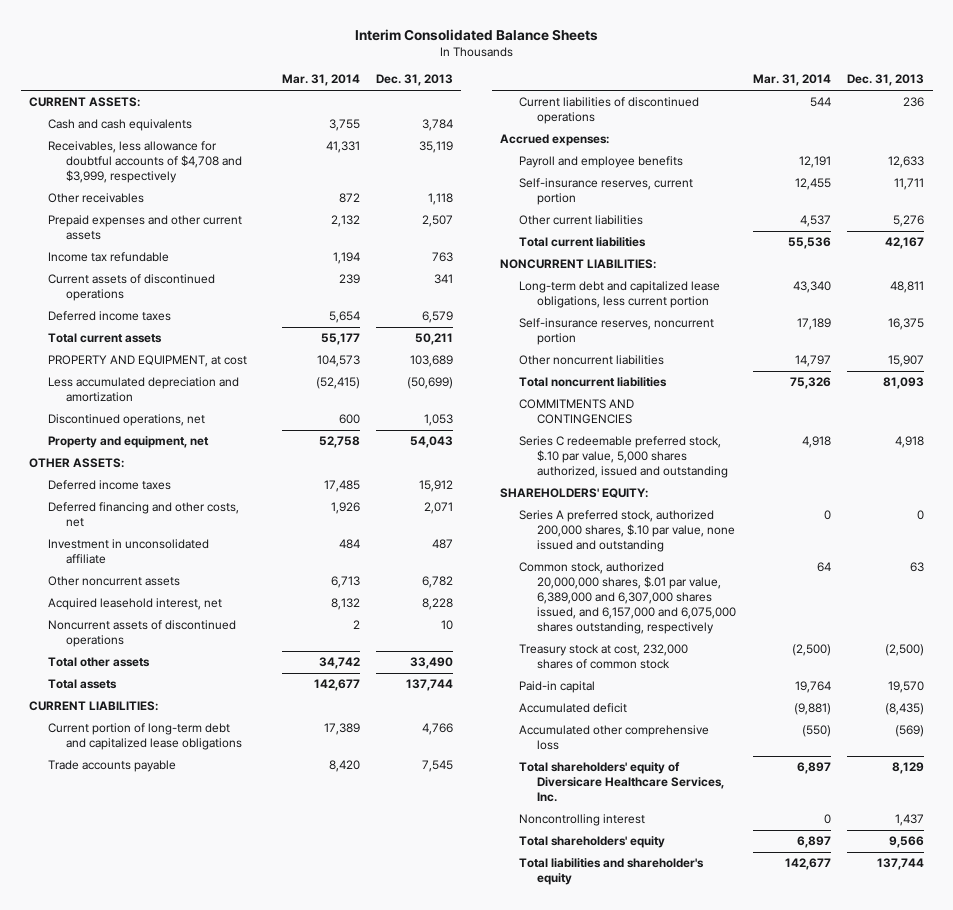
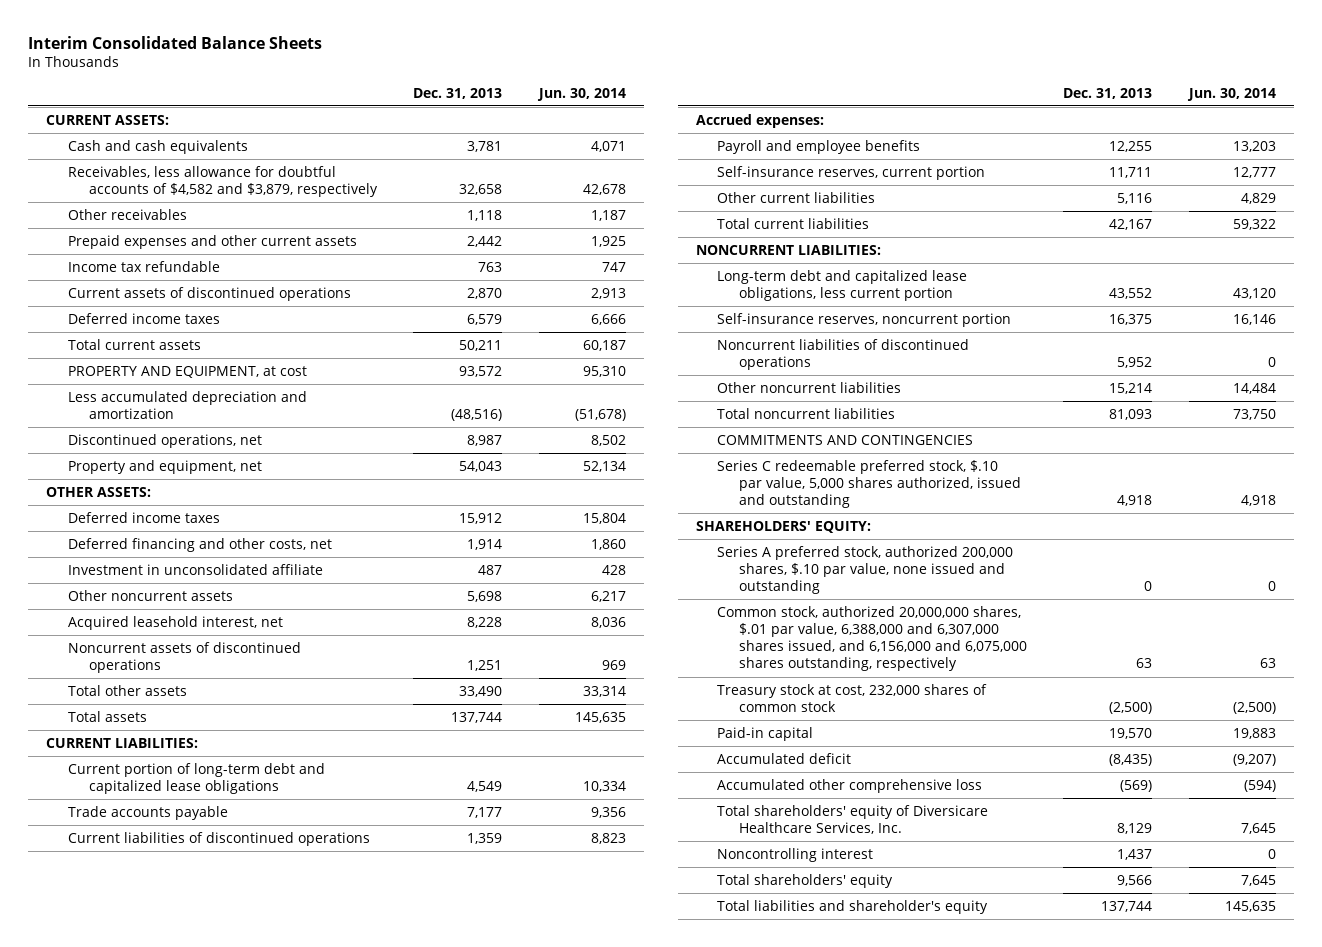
[281,74,360,87] Mar. 31, 2014 -> none
none -> [537,87,627,101] Jun. 30, 2014
[422,119,454,132] 3,784 -> [467,140,503,152] 3,781
[47,141,243,184] Receivables, less allowance for doubtful accounts of $4,708 and $3,999, respectively -> [67,165,378,197] Receivables, less allowance for doubtful accounts of $4,582 and $3,879, respectively
[419,141,454,154] 35,119 -> [459,183,503,195] 32,658
[422,215,454,228] 2,507 -> [467,235,503,247] 2,442
[434,274,454,285] 341 -> [467,287,503,299] 2,870
[410,355,454,368] 103,689 -> [459,365,503,377] 93,572
[407,377,454,390] (50,699) -> [451,408,503,421] (48,516)
[424,414,454,427] 1,053 -> [467,434,503,446] 8,987
[424,502,454,515] 2,071 -> [467,538,503,550] 1,914
[422,576,454,589] 6,782 -> [467,590,503,602] 5,698
[441,620,454,631] 10 -> [467,659,503,671] 1,251
[422,723,454,736] 4,766 -> [467,780,503,792] 4,549
[422,760,454,773] 7,545 -> [467,806,503,818] 7,177
[903,97,925,108] 236 -> [467,832,503,844] 1,359
[888,156,925,169] 12,633 -> [1109,140,1153,152] 12,255
[893,215,925,228] 5,276 -> [1117,192,1153,204] 5,116
[890,281,925,294] 48,811 -> [1109,287,1153,299] 43,552
none -> [717,338,970,370] Noncurrent liabilities of discontinued operations
[888,355,925,368] 15,907 -> [1109,382,1153,394] 15,214
[518,562,737,635] Common stock, authorized 20,000,000 shares, $.01 par value, 6,389,000 and 6,307,000 shares issued, and 6,157,000 and 6,075,000 shares outstanding, respectively -> [717,605,1027,672] Common stock, authorized 20,000,000 shares, $.01 par value, 6,388,000 and 6,307,000 shares issued, and 6,156,000 and 6,075,000 shares outstanding, respectively

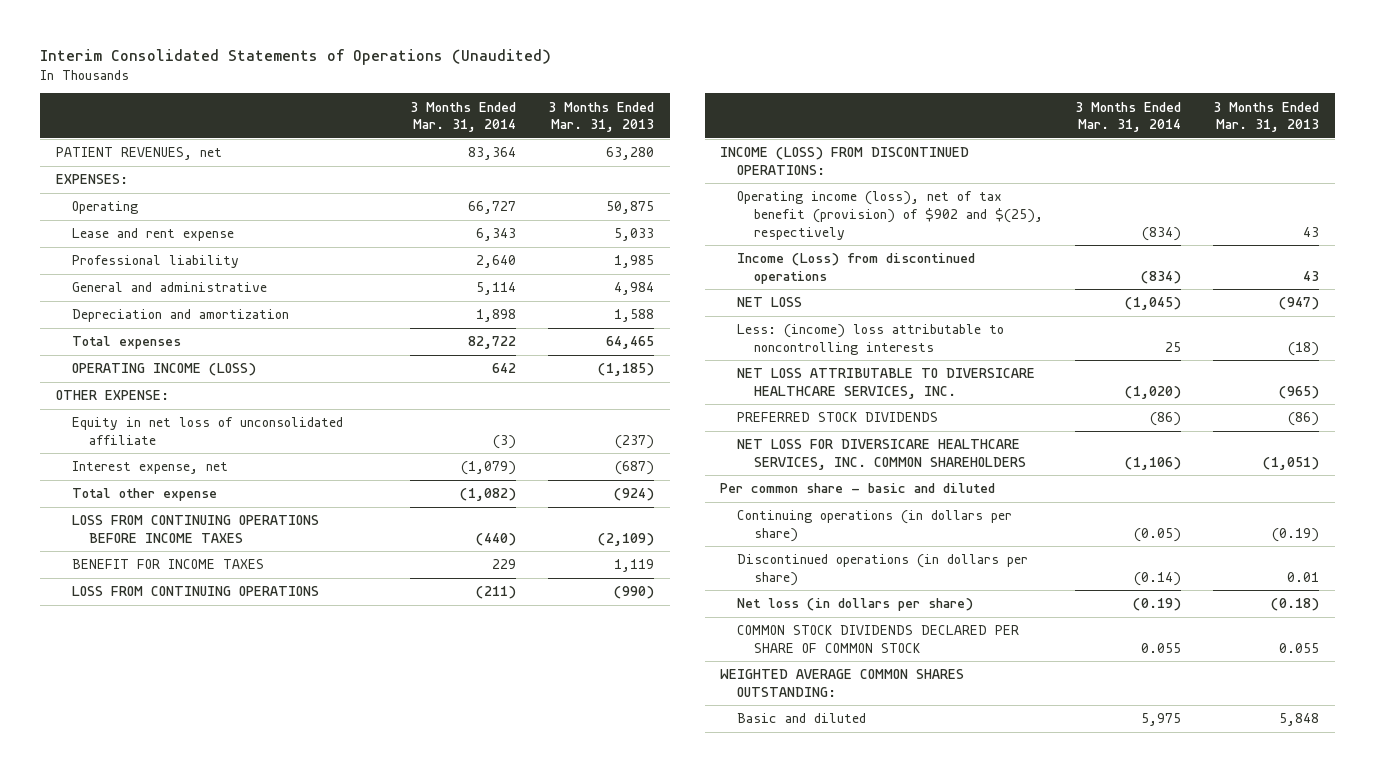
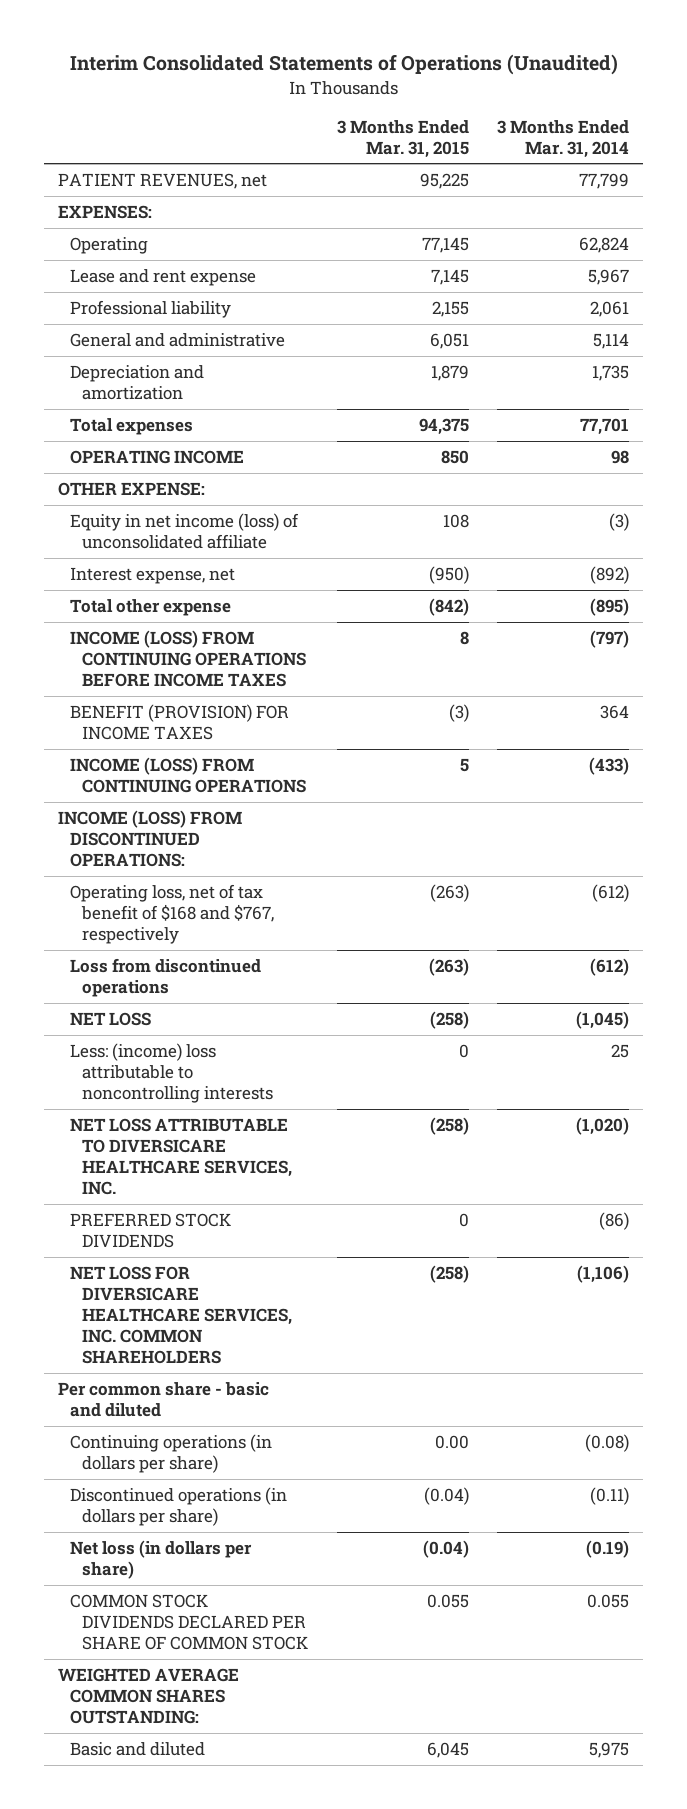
[548,101,655,133] 3 Months Ended Mar. 31, 2013 -> none
none -> [336,119,469,158] 3 Months Ended Mar. 31, 2015
[468,147,517,161] 83,364 -> [579,173,630,190] 77,799
[468,201,517,215] 66,727 -> [579,237,630,254] 62,824
[476,228,517,242] 6,343 -> [588,269,630,286] 5,967
[476,255,517,269] 2,640 -> [590,301,630,318] 2,061
[476,309,517,323] 1,898 -> [592,365,630,382] 1,735
[468,336,517,350] 82,722 -> [580,418,630,436] 77,701
[72,363,257,377] OPERATING INCOME (LOSS) -> [70,450,245,465] OPERATING INCOME
[492,363,517,374] 642 -> [611,450,630,465] 98
[72,417,344,445] Equity in net loss of unconsolidated affiliate -> [70,513,300,549] Equity in net income (loss) of unconsolidated affiliate
[461,461,517,476] (1,079) -> [590,566,630,585] (892)
[460,488,517,502] (1,082) -> [590,598,630,617] (895)
[72,515,320,543] LOSS FROM CONTINUING OPERATIONS BEFORE INCOME TAXES -> [70,630,307,687] INCOME (LOSS) FROM CONTINUING OPERATIONS BEFORE INCOME TAXES
[476,532,517,546] (440) -> [590,630,630,649] (797)
[72,559,265,570] BENEFIT FOR INCOME TAXES -> [70,704,290,740] BENEFIT (PROVISION) FOR INCOME TAXES
[492,559,517,570] 229 -> [600,705,630,720] 364
[72,586,320,597] LOSS FROM CONTINUING OPERATIONS -> [70,757,307,793] INCOME (LOSS) FROM CONTINUING OPERATIONS
[476,586,517,600] (211) -> [589,757,630,776] (433)
[737,191,1044,240] Operating income (loss), net of tax benefit (provision) of $902 and $(25), respectively -> [70,884,275,944] Operating loss, net of tax benefit of $168 and $767, respectively
[1142,226,1182,241] (834) -> [592,884,630,903] (612)
[737,253,976,284] Income (Loss) from discontinued operations -> [70,958,262,997] Loss from discontinued operations
[1141,270,1182,284] (834) -> [590,958,630,977] (612)
[1134,527,1182,542] (0.05) -> [585,1434,630,1453] (0.08)
[1134,571,1182,586] (0.14) -> [590,1487,630,1506] (0.11)

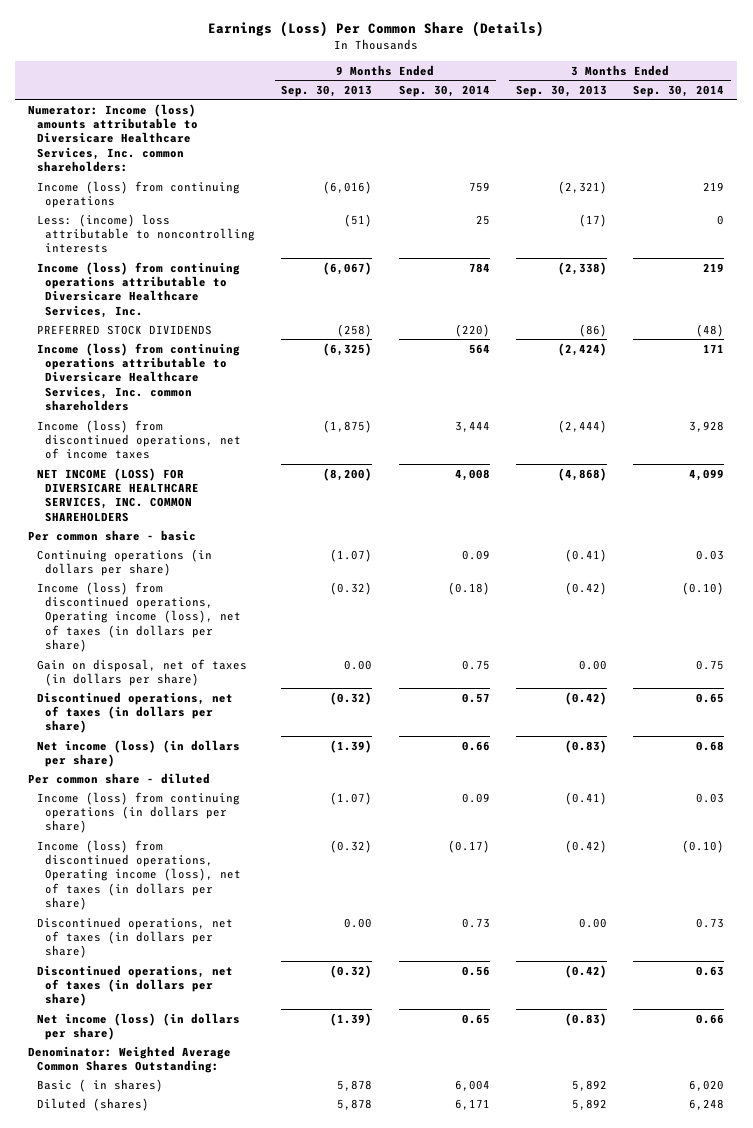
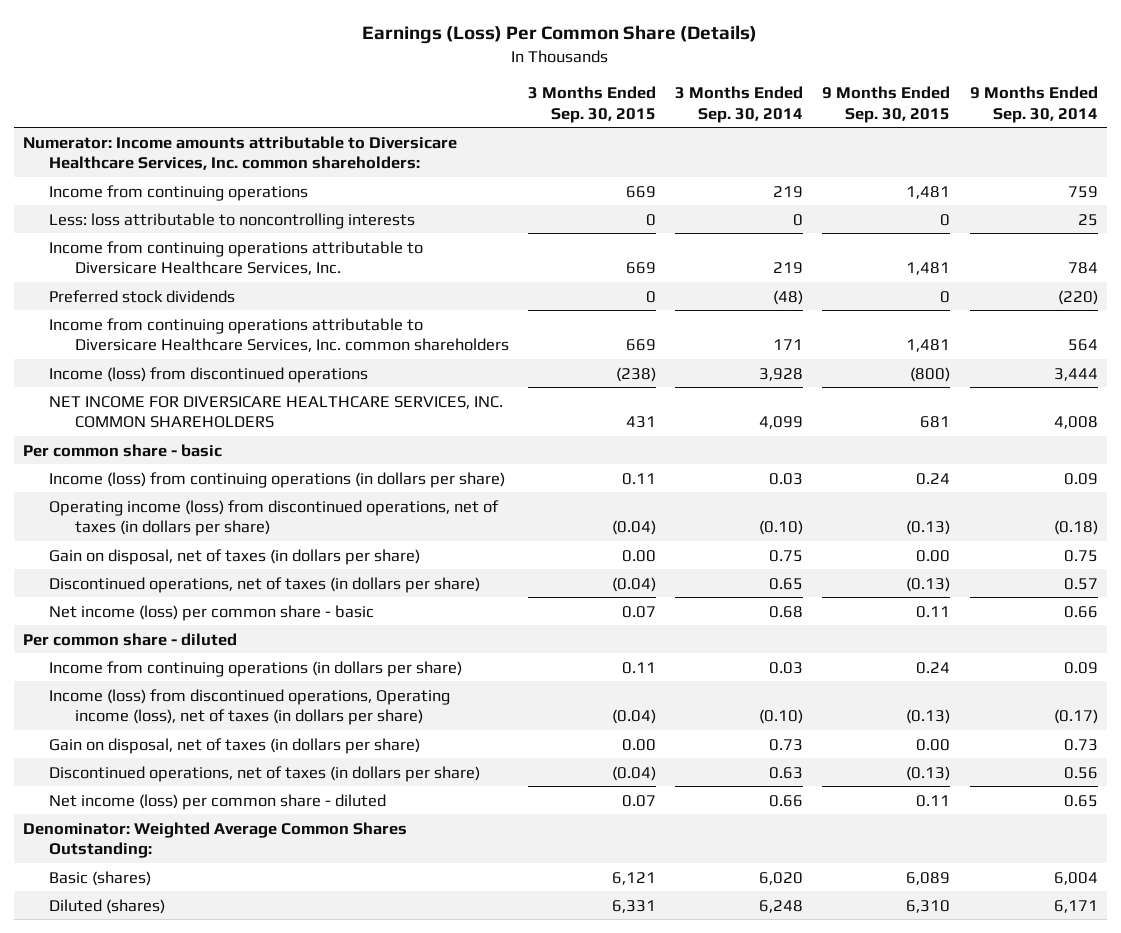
[281,84,373,97] Sep. 30, 2013 -> none
[515,84,607,97] Sep. 30, 2013 -> none
none -> [528,86,657,123] 3 Months Ended Sep. 30, 2015
none -> [822,86,951,123] 9 Months Ended Sep. 30, 2015
[28,103,198,173] Numerator: Income (loss) amounts attributable to Diversicare Healthcare Services, Inc. common shareholders: -> [23,135,458,171] Numerator: Income amounts attributable to Diversicare Healthcare Services, Inc. common shareholders:
[36,180,240,209] Income (loss) from continuing operations -> [49,184,309,201] Income from continuing operations
[36,213,255,254] Less: (income) loss attributable to noncontrolling interests -> [49,212,416,229] Less: loss attributable to noncontrolling interests
[36,261,240,318] Income (loss) from continuing operations attributable to Diversicare Healthcare Services, Inc. -> [49,240,424,276] Income from continuing operations attributable to Diversicare Healthcare Services, Inc.
[36,324,212,335] PREFERRED STOCK DIVIDENDS -> [49,289,236,303] Preferred stock dividends
[36,342,240,412] Income (loss) from continuing operations attributable to Diversicare Healthcare Services, Inc. common shareholders -> [49,317,510,353] Income from continuing operations attributable to Diversicare Healthcare Services, Inc. common shareholders
[36,419,241,460] Income (loss) from discontinued operations, net of income taxes -> [49,366,369,383] Income (loss) from discontinued operations
[36,467,199,522] NET INCOME (LOSS) FOR DIVERSICARE HEALTHCARE SERVICES, INC. COMMON SHAREHOLDERS -> [49,395,504,429] NET INCOME FOR DIVERSICARE HEALTHCARE SERVICES, INC. COMMON SHAREHOLDERS
[36,548,212,577] Continuing operations (in dollars per share) -> none
[36,791,240,834] Income (loss) from continuing operations (in dollars per share) -> [49,471,506,488] Income (loss) from continuing operations (in dollars per share)
[36,581,241,653] Income (loss) from discontinued operations, Operating income (loss), net of taxes (in dollars per share) -> [49,499,500,537] Operating income (loss) from discontinued operations, net of taxes (in dollars per share)
[36,739,240,768] Net income (loss) (in dollars per share) -> [49,604,375,621] Net income (loss) per common share - basic
none -> [49,660,463,677] Income from continuing operations (in dollars per share)
[36,916,233,959] Discontinued operations, net of taxes (in dollars per share) -> [49,737,421,754] Gain on disposal, net of taxes (in dollars per share)
[36,1012,240,1041] Net income (loss) (in dollars per share) -> [49,793,387,810] Net income (loss) per common share - diluted
[36,1078,163,1092] Basic ( in shares) -> [49,870,152,886] Basic (shares)

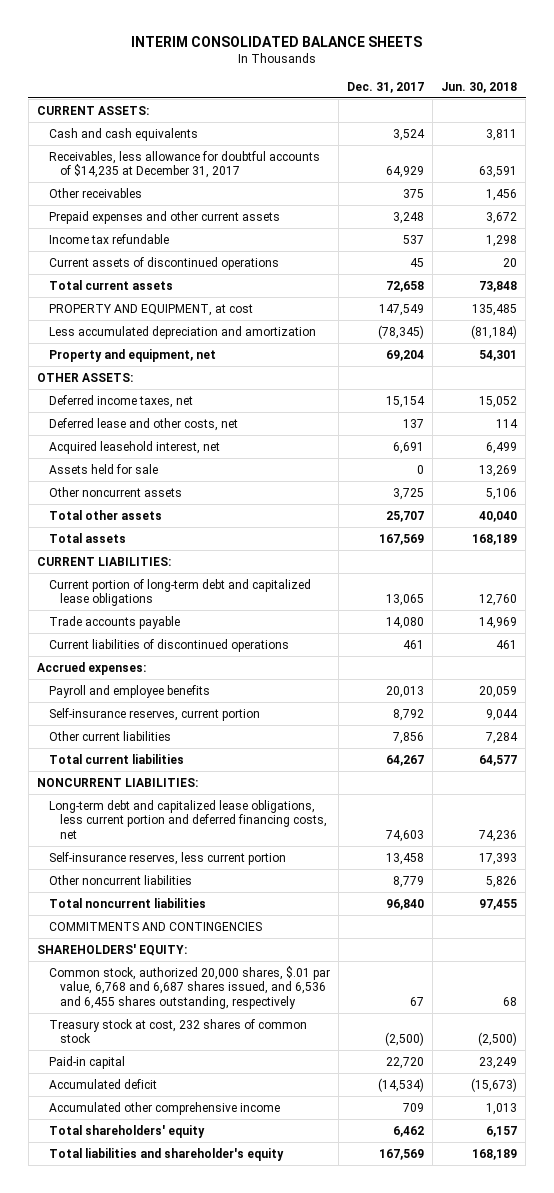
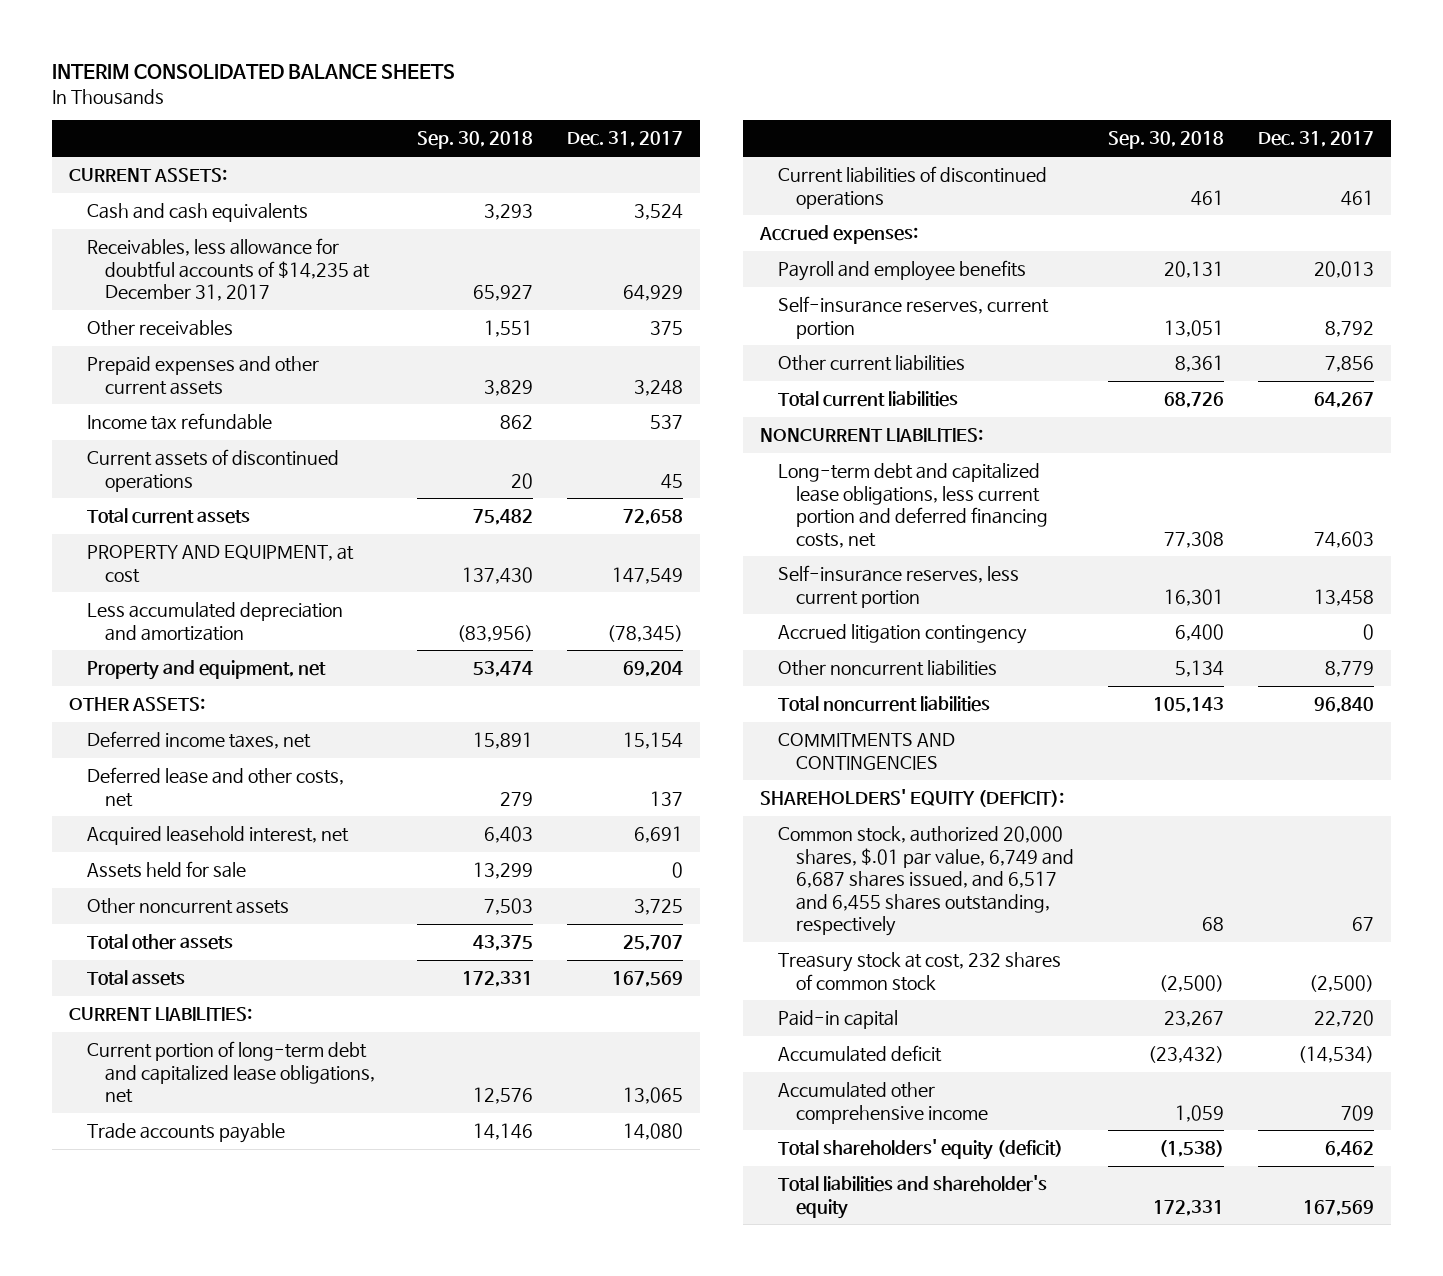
[441,81,518,93] Jun. 30, 2018 -> none
none -> [416,131,533,150] Sep. 30, 2018
[48,578,311,607] Current portion of long-term debt and capitalized lease obligations -> [87,1041,375,1104] Current portion of long-term debt and capitalized lease obligations, net
none -> [778,624,1028,645] Accrued litigation contingency
[37,943,188,956] SHAREHOLDERS' EQUITY: -> [760,789,1065,808] SHAREHOLDERS' EQUITY (DEFICIT):
[48,965,330,1009] Common stock, authorized 20,000 shares, $.01 par value, 6,768 and 6,687 shares issued, and 6,536 and 6,455 shares outstanding, respectively -> [778,826,1074,937] Common stock, authorized 20,000 shares, $.01 par value, 6,749 and 6,687 shares issued, and 6,517 and 6,455 shares outstanding, respectively
[48,1124,205,1138] Total shareholders' equity -> [778,1139,1064,1161] Total shareholders' equity (deficit)

